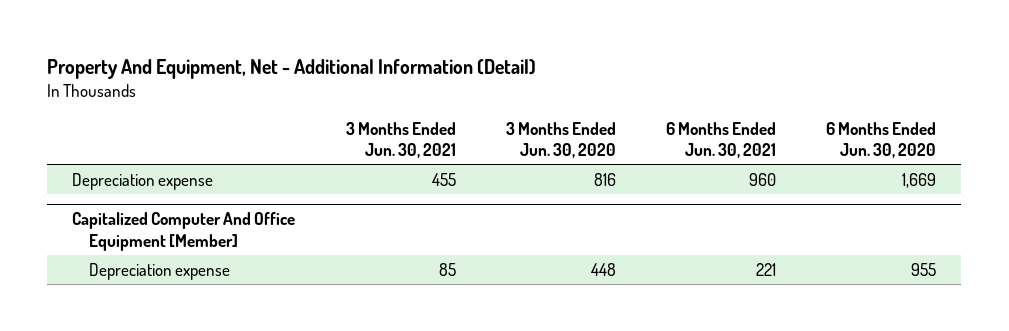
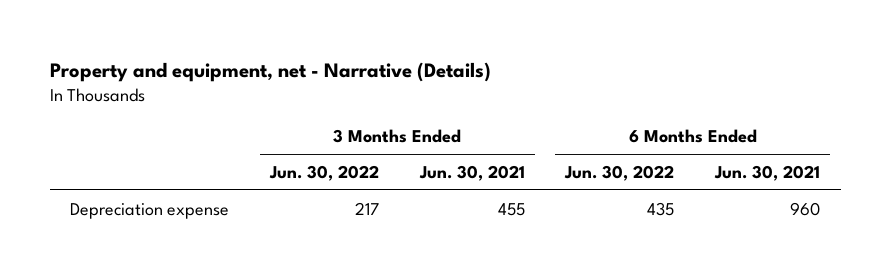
[47,58,537,79] Property And Equipment, Net - Additional Information (Detail) -> [49,62,491,83] Property and equipment, net - Narrative (Details)
[505,121,616,159] 3 Months Ended Jun. 30, 2020 -> none
[826,121,937,159] 6 Months Ended Jun. 30, 2020 -> none
none -> [268,164,379,181] Jun. 30, 2022
none -> [564,164,675,181] Jun. 30, 2022
[72,212,296,251] Capitalized Computer And Office Equipment [Member] -> none
[89,262,231,280] Depreciation expense -> none

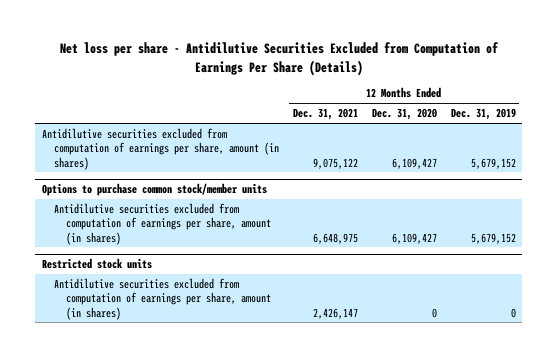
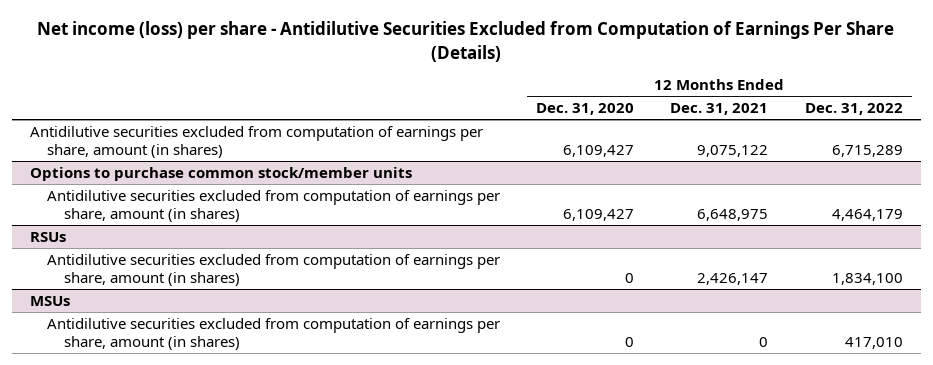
[59,42,499,76] Net loss per share - Antidilutive Securities Excluded from Computation of Earnings Per Share (Details) -> [37,21,895,62] Net income (loss) per share - Antidilutive Securities Excluded from Computation of Earnings Per Share (Details)
[450,108,516,121] Dec. 31, 2019 -> none
none -> [804,103,903,116] Dec. 31, 2022
[42,258,153,270] Restricted stock units -> [30,231,67,242] RSUs
none -> [30,295,71,306] MSUs
none -> [46,317,500,350] Antidilutive securities excluded from computation of earnings per share, amount (in shares)

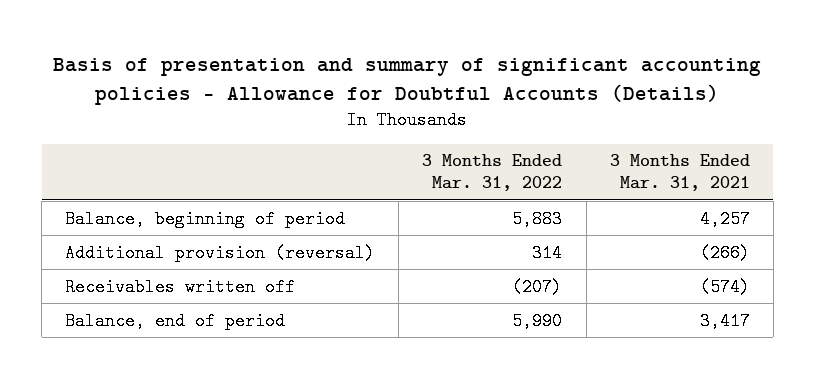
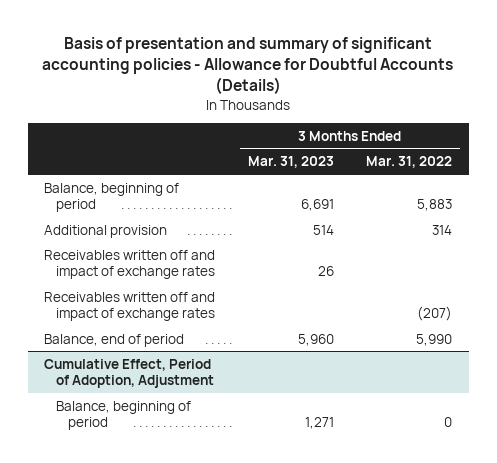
[609,154,750,192] 3 Months Ended Mar. 31, 2021 -> none
none -> [247,156,334,169] Mar. 31, 2023
[65,243,376,262] Additional provision (reversal) -> [44,224,168,238] Additional provision
none -> [44,249,216,280] Receivables written off and impact of exchange rates
[65,277,296,296] Receivables written off -> [44,291,216,322] Receivables written off and impact of exchange rates
none -> [44,358,215,389] Cumulative Effect, Period of Adoption, Adjustment
none -> [56,400,192,431] Balance, beginning of period

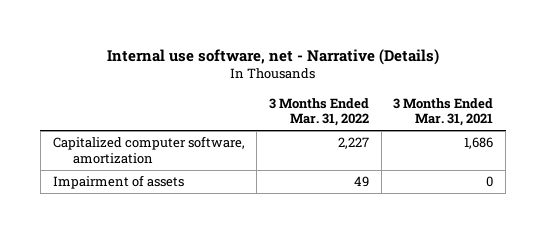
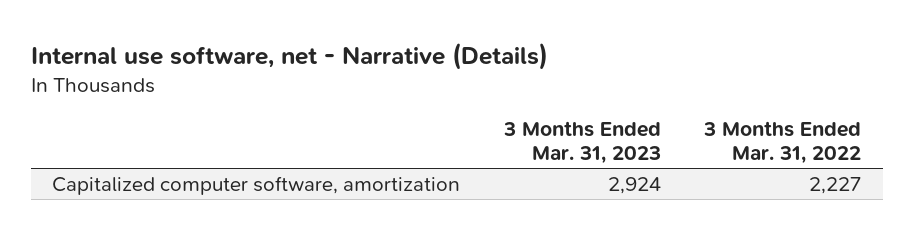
[393,97,494,127] 3 Months Ended Mar. 31, 2021 -> none
none -> [502,120,661,165] 3 Months Ended Mar. 31, 2023
[52,175,184,190] Impairment of assets -> none

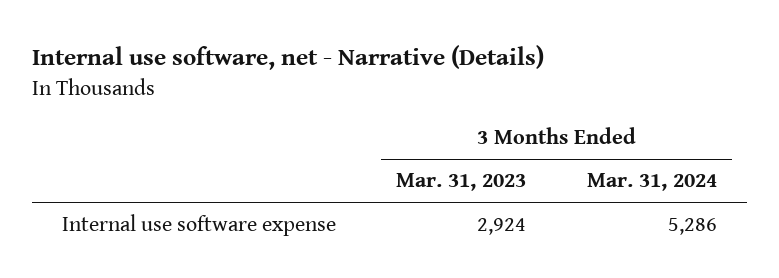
[703,120,862,165] 3 Months Ended Mar. 31, 2022 -> none
none -> [586,173,717,192] Mar. 31, 2024
[52,176,461,196] Capitalized computer software, amortization -> [62,214,337,237] Internal use software expense

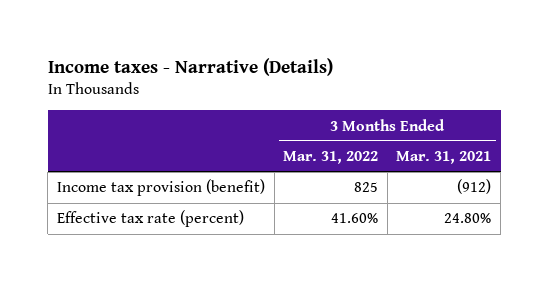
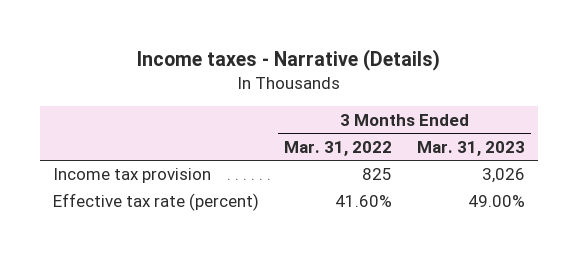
[396,151,492,165] Mar. 31, 2021 -> none
none -> [417,140,526,156] Mar. 31, 2023
[57,179,266,197] Income tax provision (benefit) -> [52,168,211,184] Income tax provision

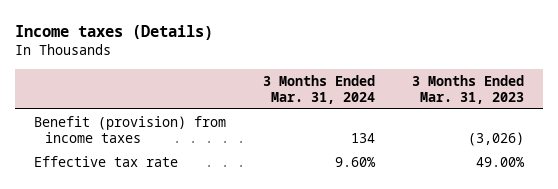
[137,49,441,72] Income taxes - Narrative (Details) -> [15,24,214,40] Income taxes (Details)
[284,140,393,156] Mar. 31, 2022 -> none
none -> [263,74,376,104] 3 Months Ended Mar. 31, 2024
[52,168,211,184] Income tax provision -> [34,115,227,143] Benefit (provision) from income taxes
[482,168,526,184] 3,026 -> [468,131,525,146] (3,026)
[52,193,259,212] Effective tax rate (percent) -> [34,155,179,167] Effective tax rate

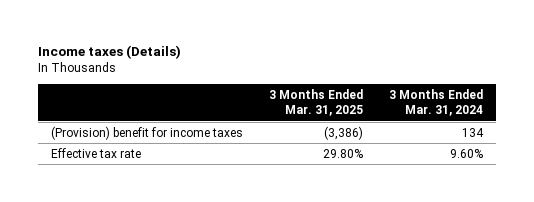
[412,74,525,104] 3 Months Ended Mar. 31, 2023 -> none
none -> [268,88,363,117] 3 Months Ended Mar. 31, 2025
[34,115,227,143] Benefit (provision) from income taxes -> [50,125,243,140] (Provision) benefit for income taxes

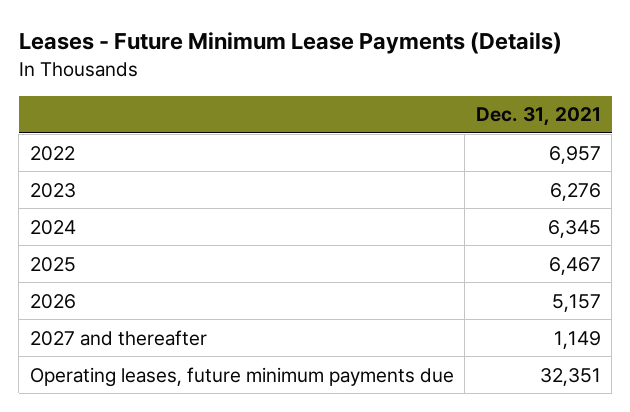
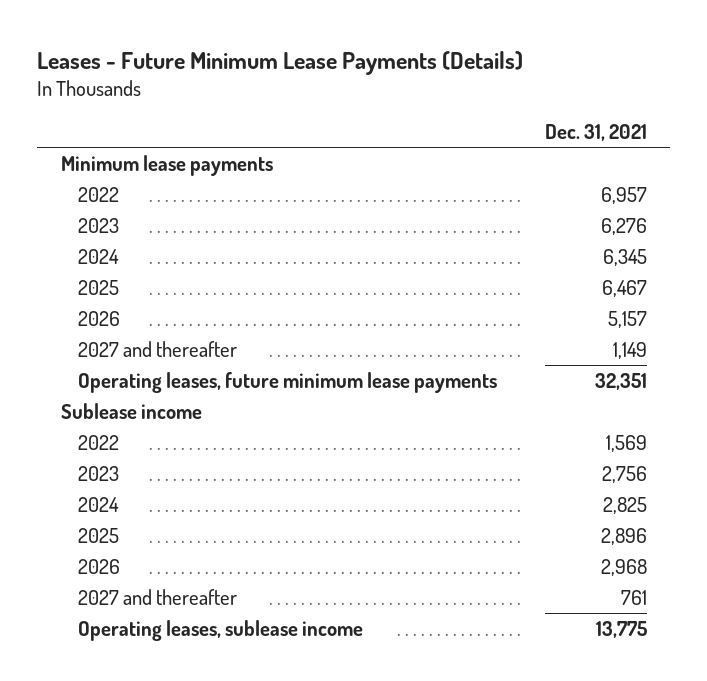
none -> [60,154,273,176] Minimum lease payments
[29,366,454,387] Operating leases, future minimum payments due -> [78,371,498,393] Operating leases, future minimum lease payments
none -> [60,402,202,419] Sublease income
none -> [78,434,120,450] 2022
none -> [78,465,120,481] 2023
none -> [78,496,120,512] 2024
none -> [78,527,120,543] 2025
none -> [78,558,121,574] 2026
none -> [78,588,238,605] 2027 and thereafter
none -> [78,619,364,641] Operating leases, sublease income

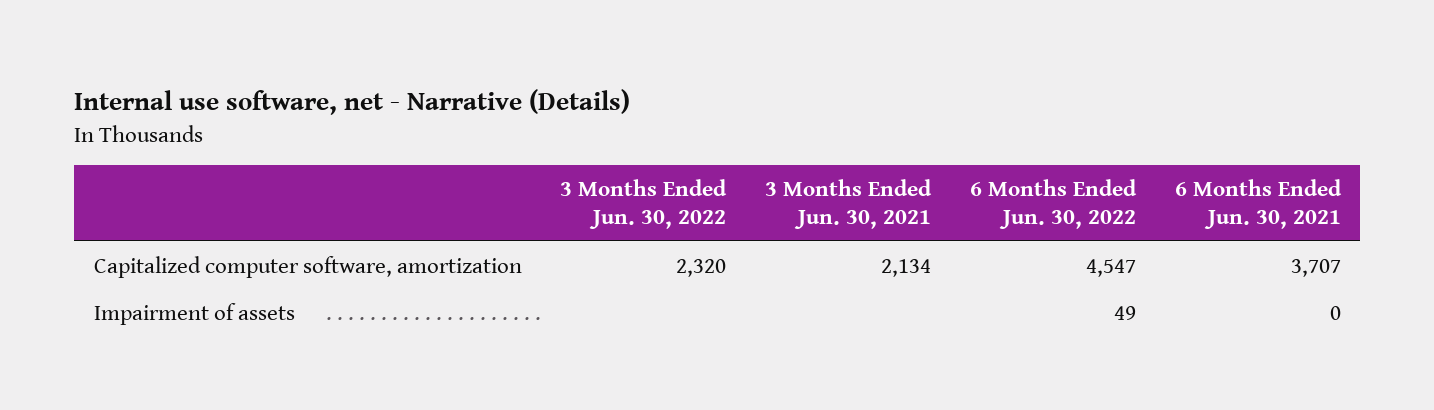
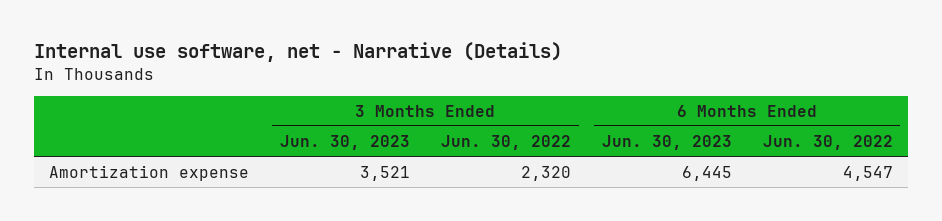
[765,178,933,230] 3 Months Ended Jun. 30, 2021 -> none
[1174,178,1342,230] 6 Months Ended Jun. 30, 2021 -> none
none -> [279,134,410,150] Jun. 30, 2023
none -> [601,134,732,150] Jun. 30, 2023
[93,302,295,325] Impairment of assets -> none
[93,255,522,278] Capitalized computer software, amortization -> [49,164,250,181] Amortization expense

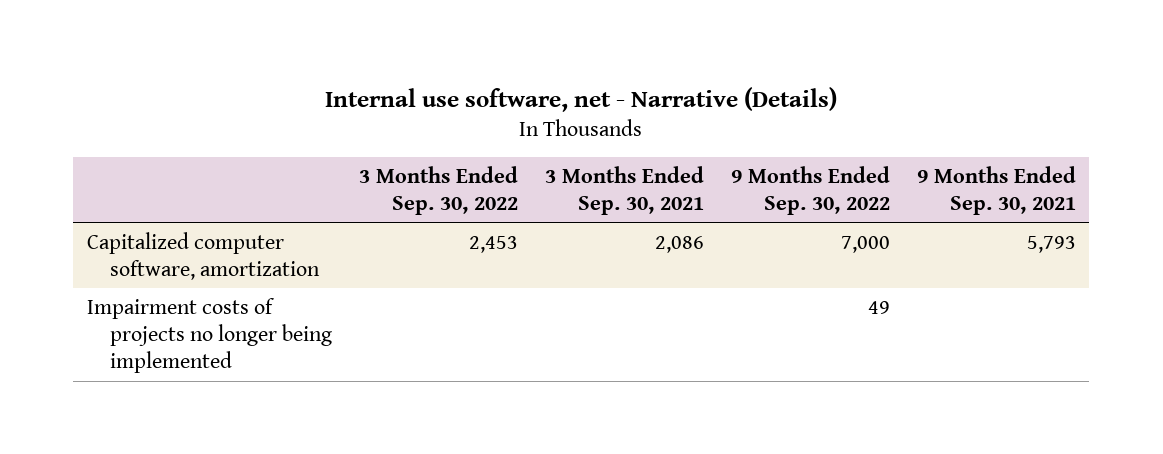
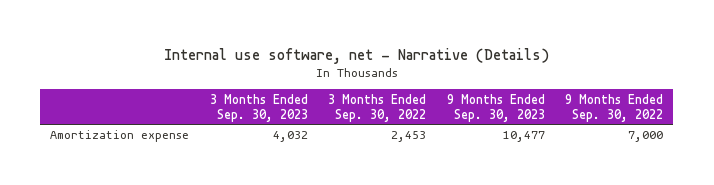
[544,165,704,216] 3 Months Ended Sep. 30, 2021 -> none
[916,165,1076,216] 9 Months Ended Sep. 30, 2021 -> none
none -> [209,93,308,122] 3 Months Ended Sep. 30, 2023
none -> [446,93,545,122] 9 Months Ended Sep. 30, 2023
[86,297,333,374] Impairment costs of projects no longer being implemented -> none
[86,231,321,280] Capitalized computer software, amortization -> [50,130,190,143] Amortization expense

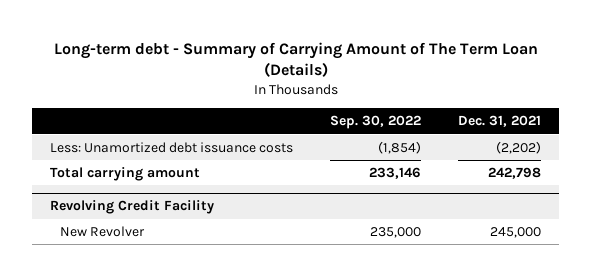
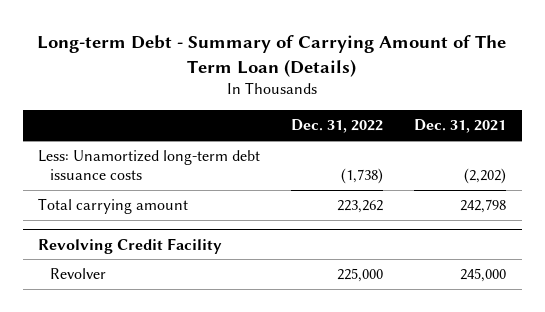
[53,41,538,78] Long-term debt - Summary of Carrying Amount of The Term Loan (Details) -> [37,34,507,77] Long-term Debt - Summary of Carrying Amount of The Term Loan (Details)
[330,115,422,130] Sep. 30, 2022 -> none
none -> [291,119,384,134] Dec. 31, 2022
[50,142,294,154] Less: Unamortized debt issuance costs -> [38,150,261,180] Less: Unamortized long-term debt issuance costs
[60,226,146,238] New Revolver -> [49,268,106,280] Revolver

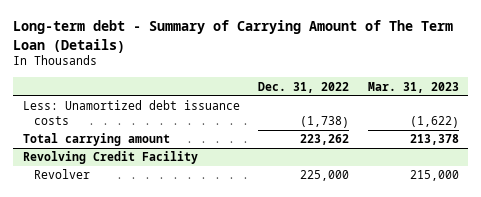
[37,34,507,77] Long-term Debt - Summary of Carrying Amount of The Term Loan (Details) -> [13,20,454,53] Long-term debt - Summary of Carrying Amount of The Term Loan (Details)
[414,119,507,134] Dec. 31, 2021 -> none
none -> [367,81,459,93] Mar. 31, 2023
[38,150,261,180] Less: Unamortized long-term debt issuance costs -> [22,100,240,125] Less: Unamortized debt issuance costs

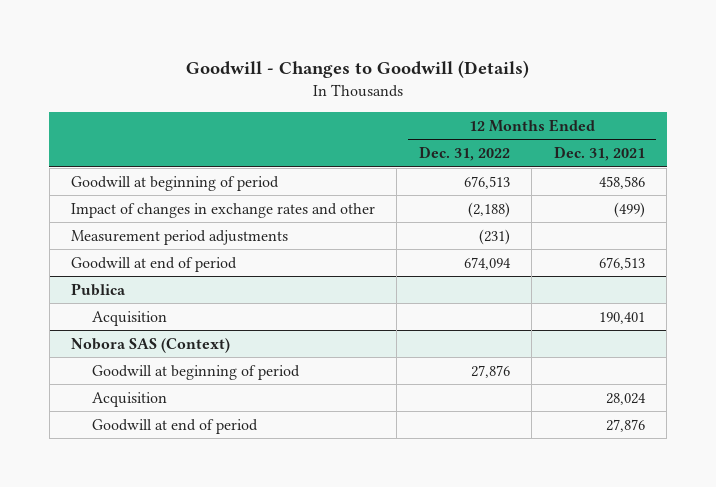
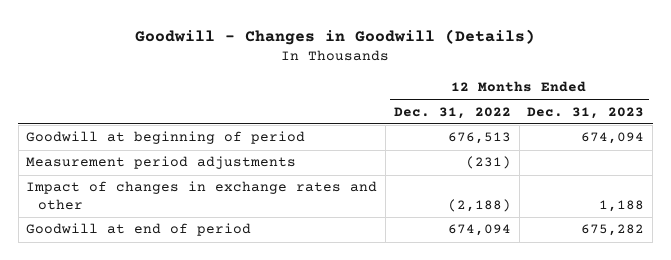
[185,60,529,79] Goodwill - Changes to Goodwill (Details) -> [135,28,536,45] Goodwill - Changes in Goodwill (Details)
[553,146,645,162] Dec. 31, 2021 -> none
none -> [527,106,645,119] Dec. 31, 2023
[71,202,376,218] Impact of changes in exchange rates and other -> [26,181,378,210] Impact of changes in exchange rates and other
[71,282,127,296] Publica -> none
[92,310,168,326] Acquisition -> none
[71,337,231,353] Nobora SAS (Context) -> none
[92,364,301,380] Goodwill at beginning of period -> none
[92,391,168,407] Acquisition -> none
[92,418,259,434] Goodwill at end of period -> none

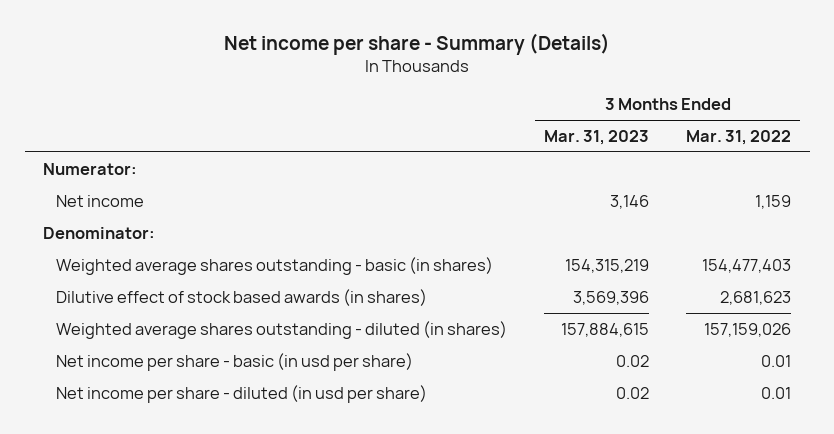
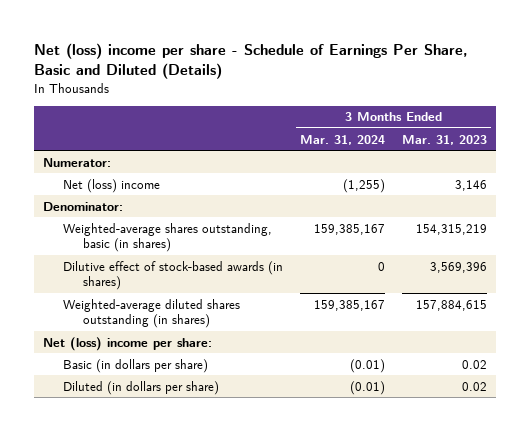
[224,33,611,56] Net income per share - Summary (Details) -> [34,42,469,79] Net (loss) income per share - Schedule of Earnings Per Share, Basic and Diluted (Details)
[686,129,792,145] Mar. 31, 2022 -> none
none -> [300,134,386,145] Mar. 31, 2024
[55,194,144,207] Net income -> [62,178,160,193] Net (loss) income
[55,256,493,275] Weighted average shares outstanding - basic (in shares) -> [62,222,272,253] Weighted-average shares outstanding, basic (in shares)
[55,288,427,306] Dilutive effect of stock based awards (in shares) -> [62,260,283,291] Dilutive effect of stock-based awards (in shares)
[55,320,507,339] Weighted average shares outstanding - diluted (in shares) -> [62,298,240,329] Weighted-average diluted shares outstanding (in shares)
none -> [43,336,213,351] Net (loss) income per share:
[55,352,413,371] Net income per share - basic (in usd per share) -> [62,358,208,373] Basic (in dollars per share)
[55,384,427,403] Net income per share - diluted (in usd per share) -> [62,380,219,395] Diluted (in dollars per share)

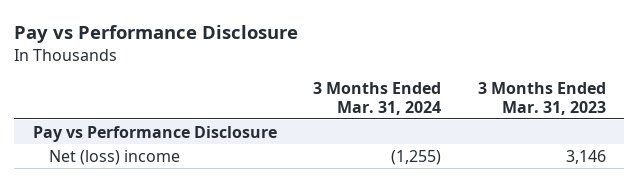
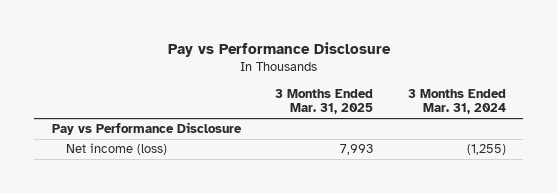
[478,82,607,115] 3 Months Ended Mar. 31, 2023 -> none
none -> [275,88,374,115] 3 Months Ended Mar. 31, 2025
[49,149,181,165] Net (loss) income -> [65,143,167,156] Net income (loss)

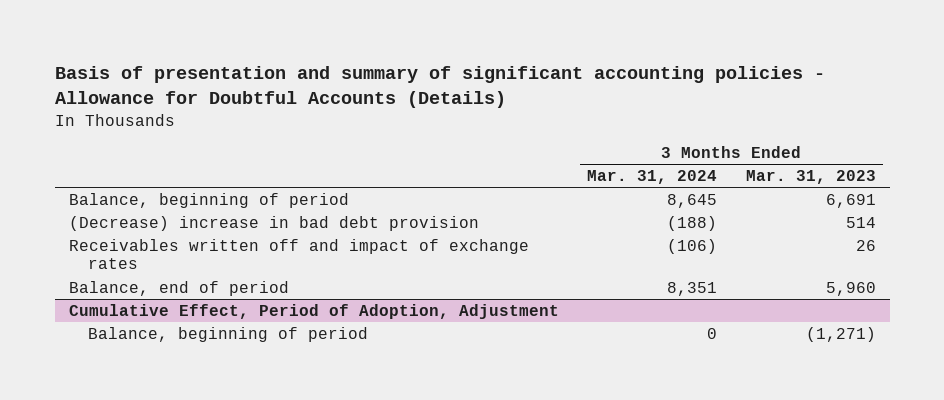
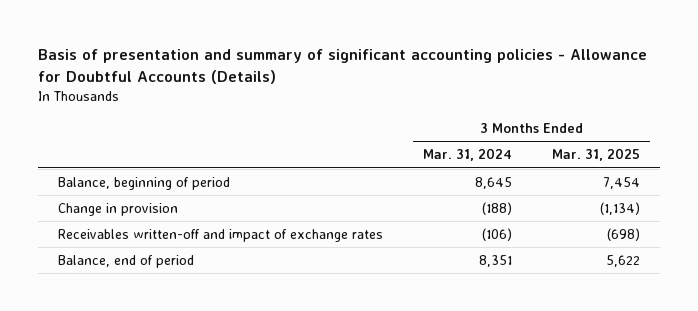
[745,169,876,184] Mar. 31, 2023 -> none
none -> [552,148,641,162] Mar. 31, 2025
[68,215,479,231] (Decrease) increase in bad debt provision -> [58,202,179,216] Change in provision
[68,238,529,270] Receivables written off and impact of exchange rates -> [58,228,384,242] Receivables written-off and impact of exchange rates
[68,303,559,319] Cumulative Effect, Period of Adoption, Adjustment -> none
[87,326,368,342] Balance, beginning of period -> none

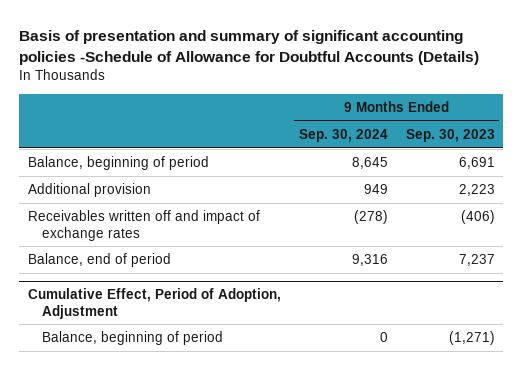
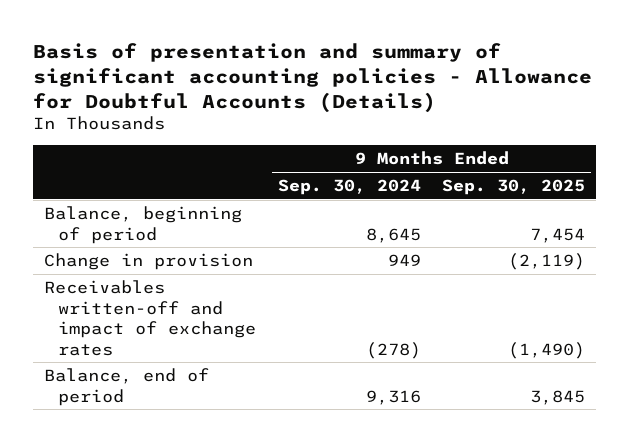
[19,29,480,65] Basis of presentation and summary of significant accounting policies -Schedule of Allowance for Doubtful Accounts (Details) -> [32,42,592,113] Basis of presentation and summary of significant accounting policies - Allowance for Doubtful Accounts (Details)
[405,128,495,142] Sep. 30, 2023 -> none
none -> [442,179,586,196] Sep. 30, 2025
[28,183,152,198] Additional provision -> [43,253,253,271] Change in provision
[28,210,261,241] Receivables written off and impact of exchange rates -> [43,280,257,356] Receivables written-off and impact of exchange rates
[28,288,282,319] Cumulative Effect, Period of Adoption, Adjustment -> none
[41,331,223,346] Balance, beginning of period -> none

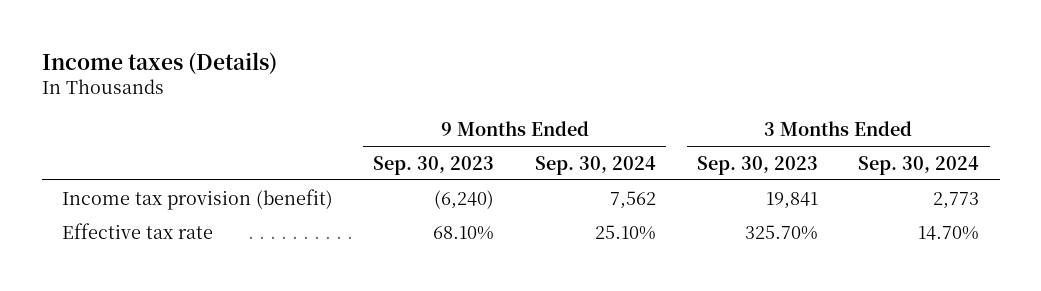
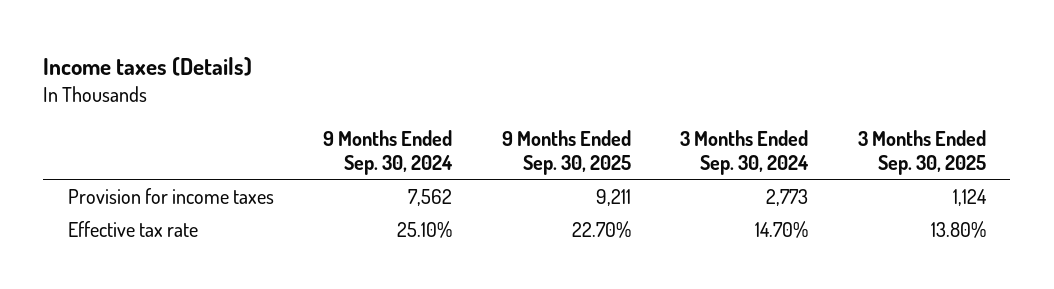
[373,155,495,175] Sep. 30, 2023 -> none
[696,155,818,175] Sep. 30, 2023 -> none
none -> [501,130,631,175] 9 Months Ended Sep. 30, 2025
none -> [857,130,986,175] 3 Months Ended Sep. 30, 2025
[61,188,333,210] Income tax provision (benefit) -> [67,187,274,204] Provision for income taxes

